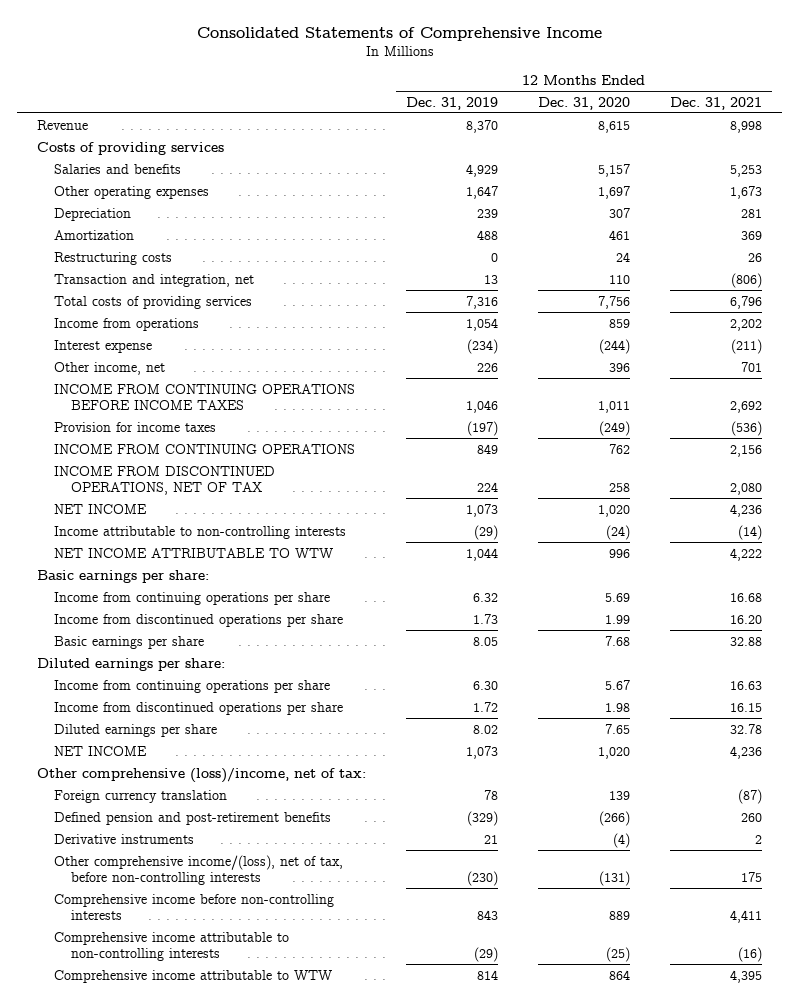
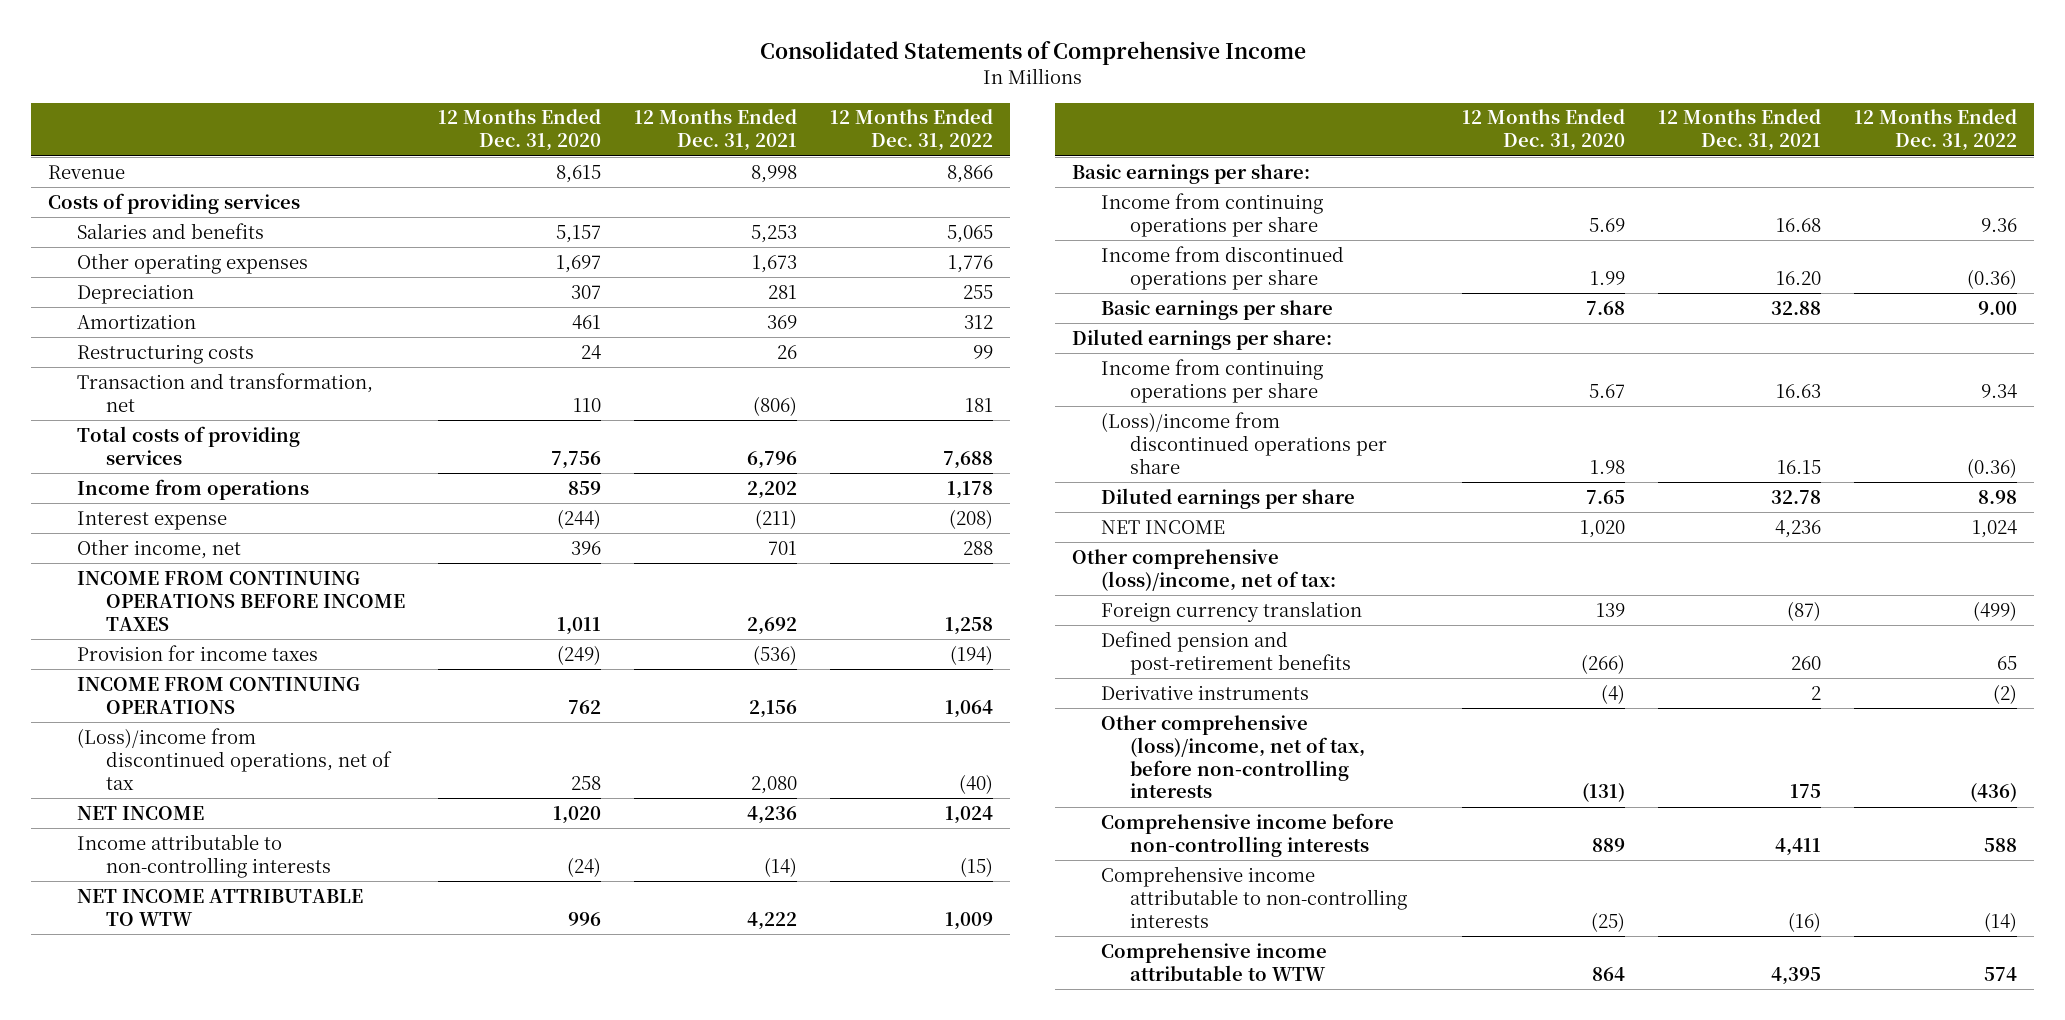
[405,96,498,110] Dec. 31, 2019 -> none
none -> [830,109,994,152] 12 Months Ended Dec. 31, 2022
[53,273,254,287] Transaction and integration, net -> [76,372,373,412] Transaction and transformation, net
[53,465,275,496] INCOME FROM DISCONTINUED OPERATIONS, NET OF TAX -> [76,727,392,790] (Loss)/income from discontinued operations, net of tax
[53,701,343,715] Income from discontinued operations per share -> [1101,411,1388,474] (Loss)/income from discontinued operations per share
[53,854,343,886] Other comprehensive income/(loss), net of tax, before non-controlling interests -> [1101,714,1366,799] Other comprehensive (loss)/income, net of tax, before non-controlling interests

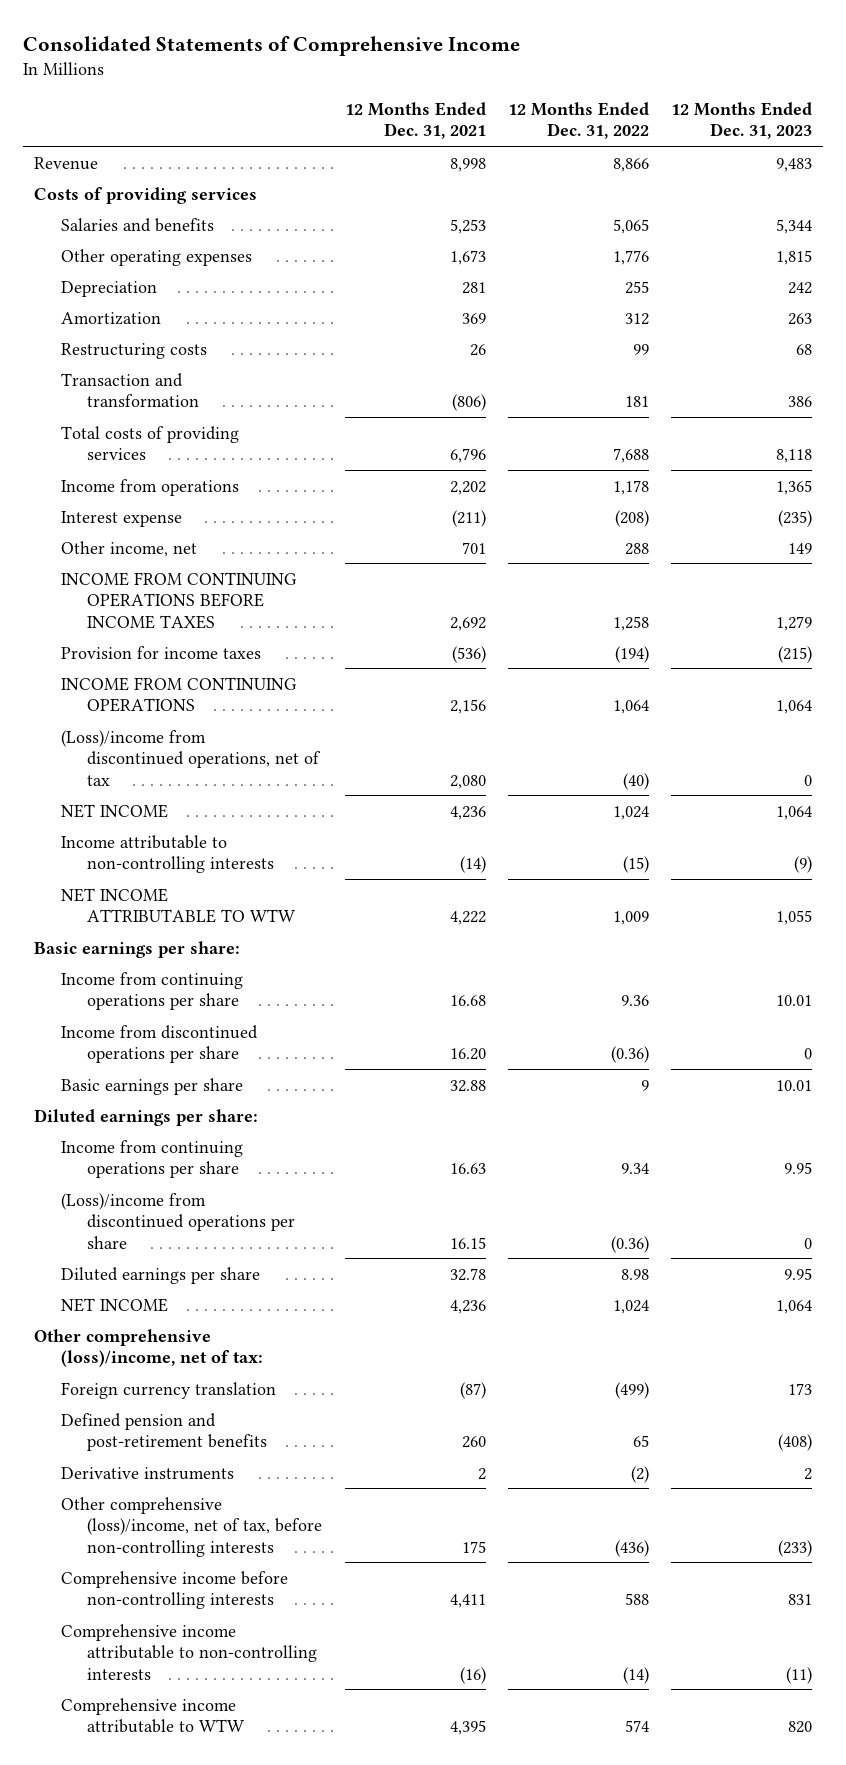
[437,109,601,152] 12 Months Ended Dec. 31, 2020 -> none
none -> [671,101,813,140] 12 Months Ended Dec. 31, 2023
[76,372,373,412] Transaction and transformation, net -> [60,372,200,408] Transaction and transformation
[1978,300,2018,315] 9.00 -> [640,1079,649,1091] 9

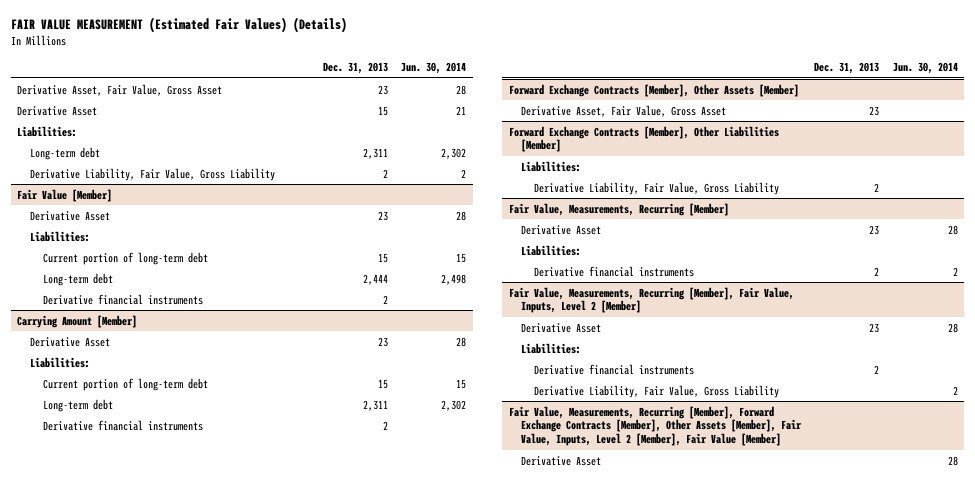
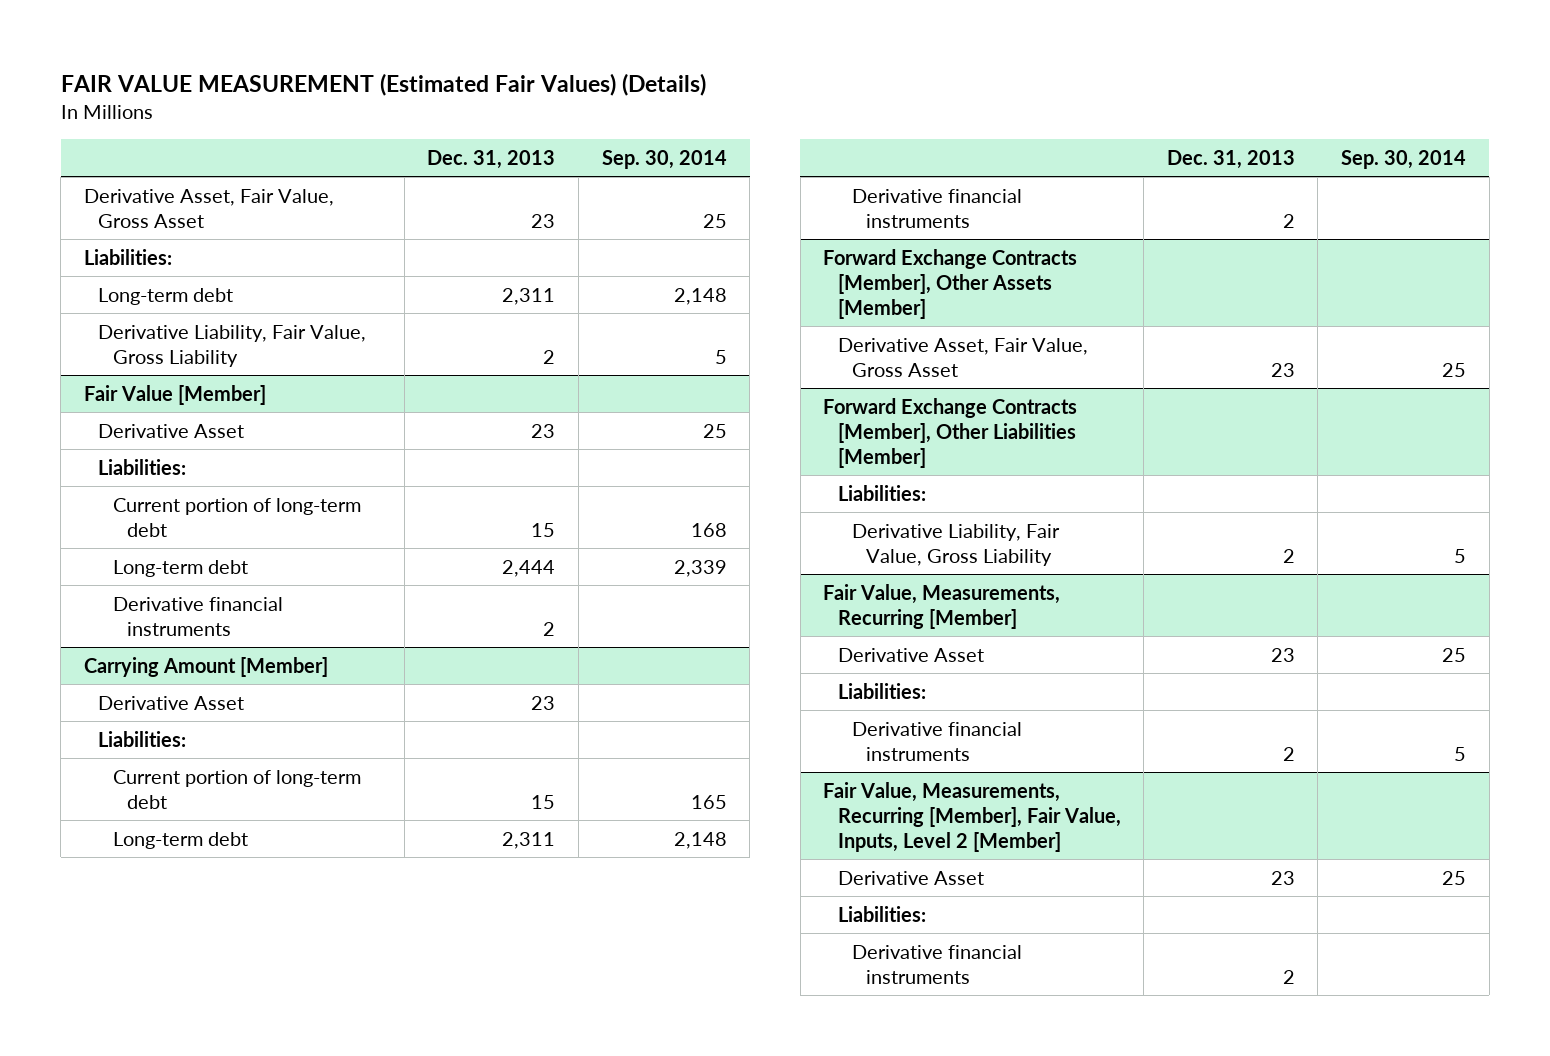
[401,62,467,75] Jun. 30, 2014 -> none
none -> [601,149,727,169] Sep. 30, 2014
[17,105,98,116] Derivative Asset -> none
[534,384,780,398] Derivative Liability, Fair Value, Gross Liability -> none
[508,405,803,447] Fair Value, Measurements, Recurring [Member], Forward Exchange Contracts [Member], Other Assets [Member], Fair Value, Inputs, Level 2 [Member], Fair Value [Member] -> none
[521,455,602,466] Derivative Asset -> none

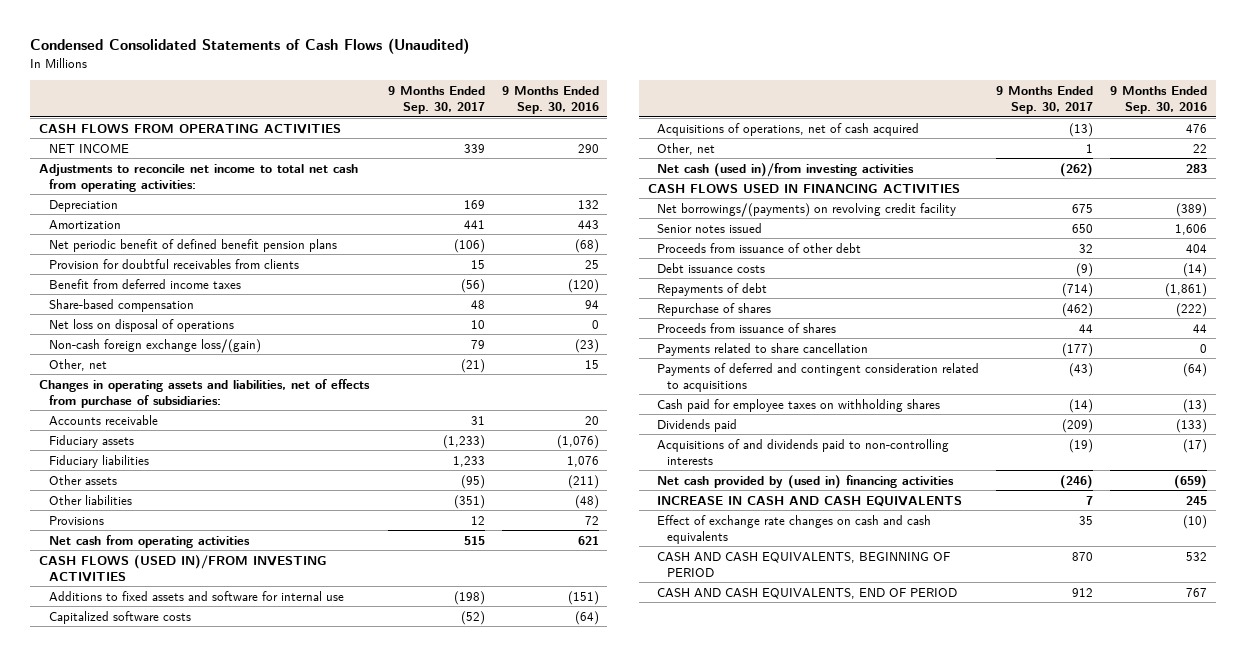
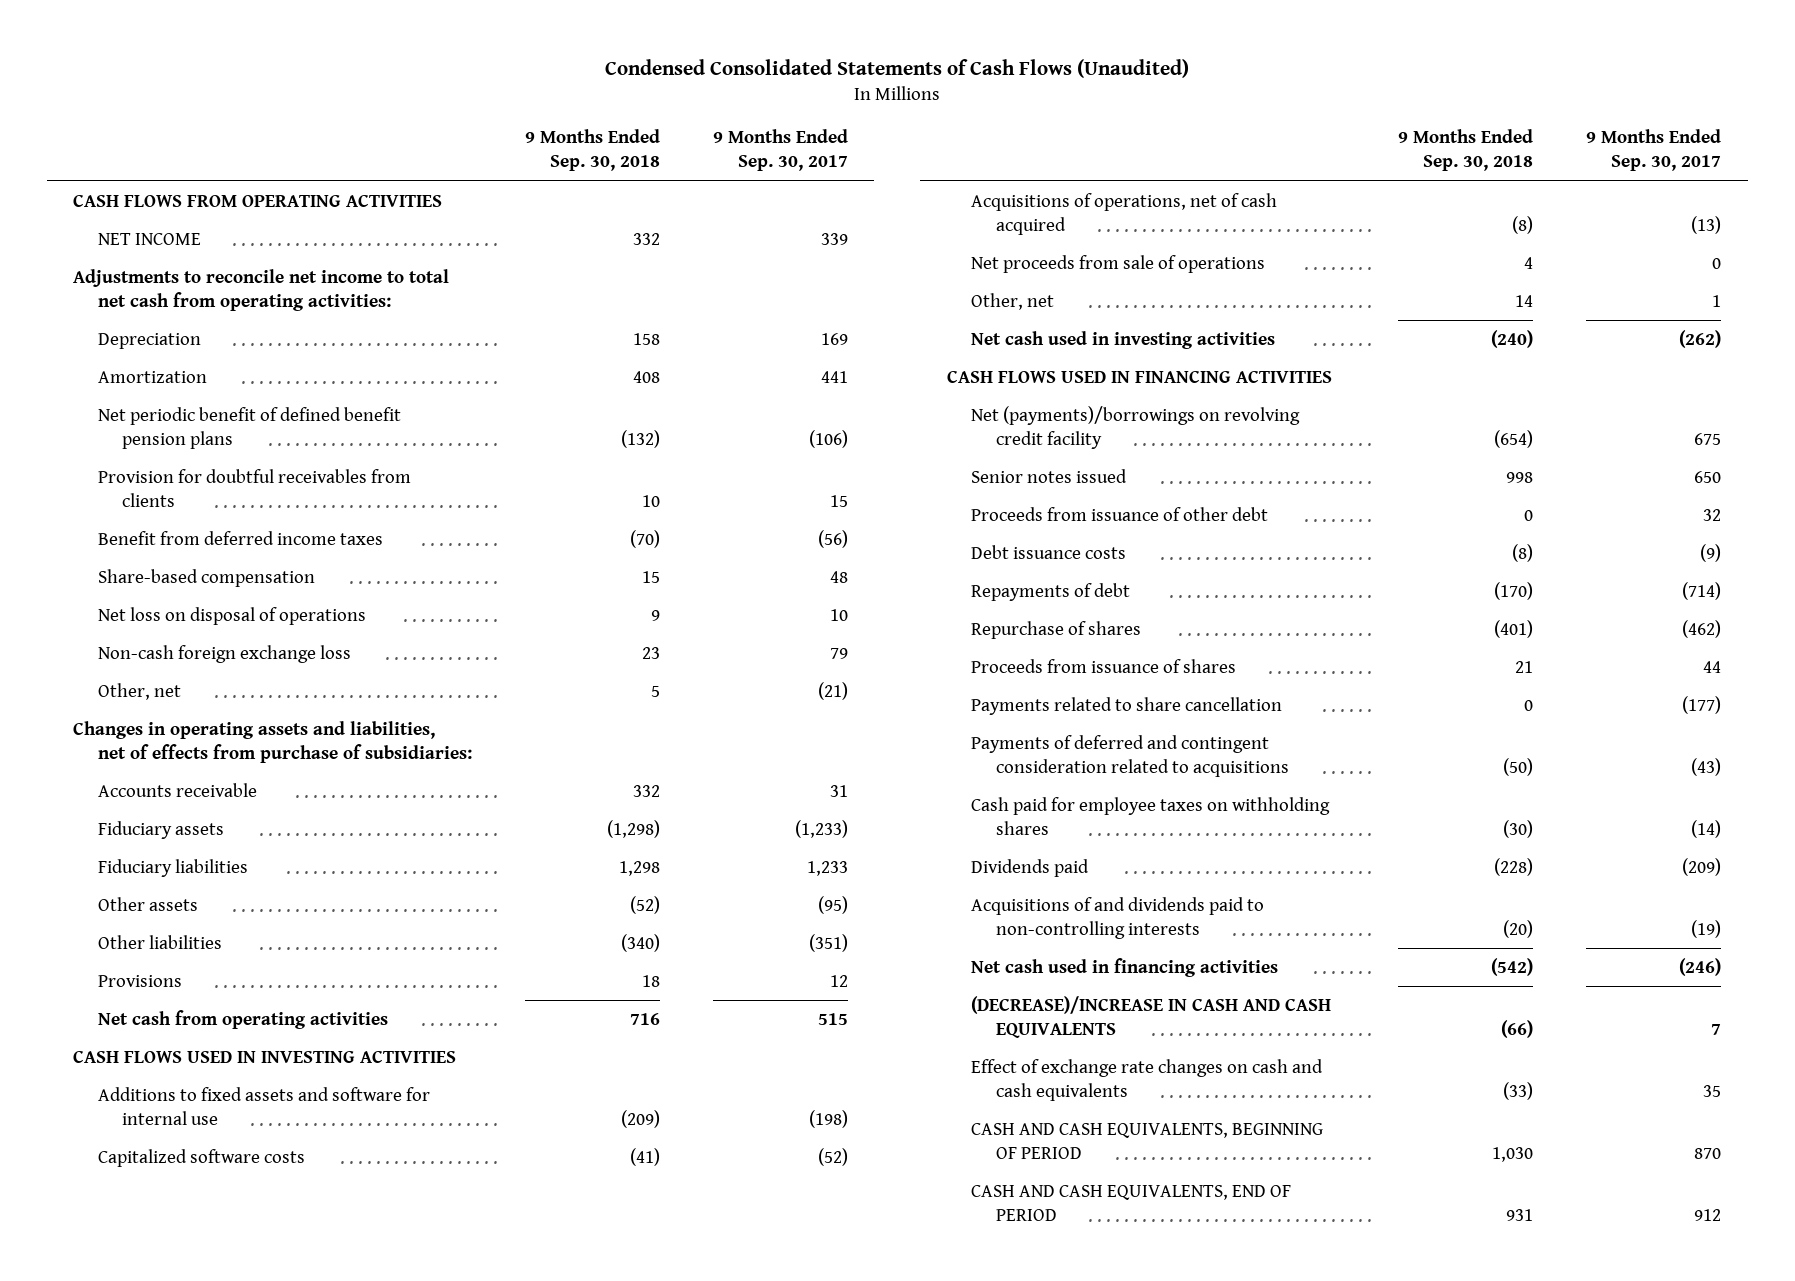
[501,85,599,114] 9 Months Ended Sep. 30, 2016 -> none
none -> [524,129,660,172] 9 Months Ended Sep. 30, 2018
[48,338,261,353] Non-cash foreign exchange loss/(gain) -> [97,644,351,663] Non-cash foreign exchange loss
[39,554,328,582] CASH FLOWS (USED IN)/FROM INVESTING ACTIVITIES -> [73,1049,457,1063] CASH FLOWS USED IN INVESTING ACTIVITIES
none -> [971,254,1266,273] Net proceeds from sale of operations
[657,162,915,177] Net cash (used in)/from investing activities -> [971,330,1276,349] Net cash used in investing activities
[657,202,957,217] Net borrowings/(payments) on revolving credit facility -> [971,405,1301,449] Net (payments)/borrowings on revolving credit facility
[657,474,955,489] Net cash provided by (used in) financing activities -> [971,957,1279,977] Net cash used in financing activities
[657,495,963,507] INCREASE IN CASH AND CASH EQUIVALENTS -> [971,995,1332,1038] (DECREASE)/INCREASE IN CASH AND CASH EQUIVALENTS

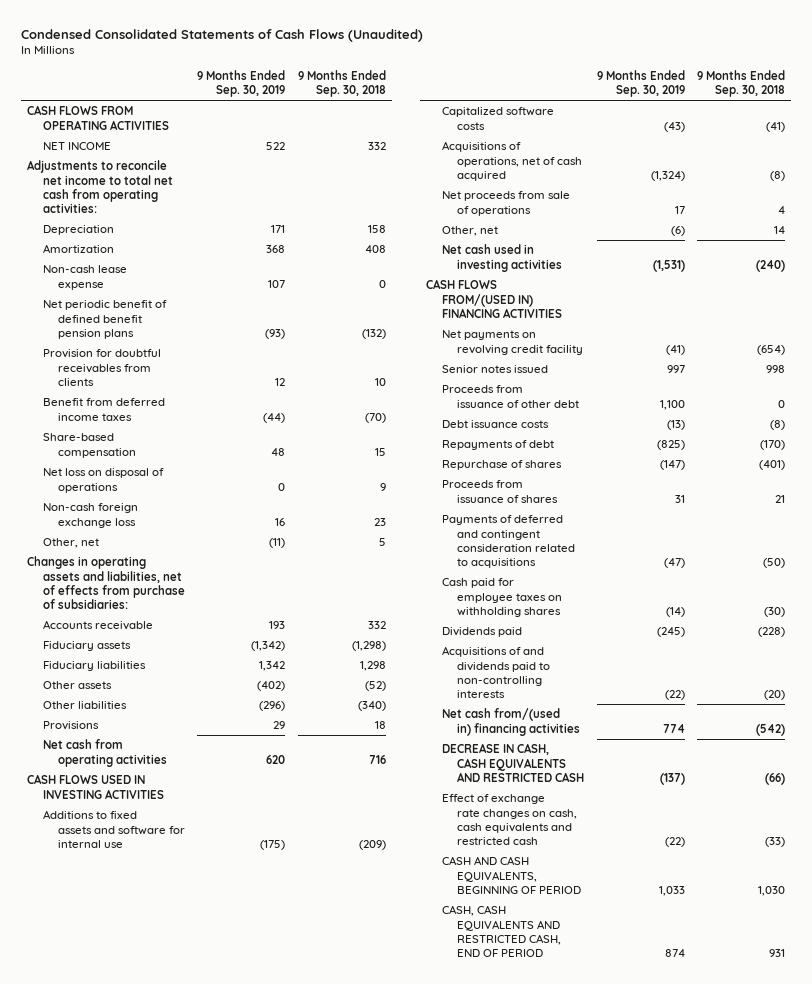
[712,129,848,172] 9 Months Ended Sep. 30, 2017 -> none
none -> [197,70,286,98] 9 Months Ended Sep. 30, 2019
none -> [42,265,127,290] Non-cash lease expense
[946,369,1332,383] CASH FLOWS USED IN FINANCING ACTIVITIES -> [426,279,562,318] CASH FLOWS FROM/(USED IN) FINANCING ACTIVITIES
[971,405,1301,449] Net (payments)/borrowings on revolving credit facility -> [441,330,584,355] Net payments on revolving credit facility
[971,696,1283,715] Payments related to share cancellation -> none
[971,957,1279,977] Net cash used in financing activities -> [441,708,581,736] Net cash from/(used in) financing activities
[971,995,1332,1038] (DECREASE)/INCREASE IN CASH AND CASH EQUIVALENTS -> [441,743,585,782] DECREASE IN CASH, CASH EQUIVALENTS AND RESTRICTED CASH
[971,1058,1324,1101] Effect of exchange rate changes on cash and cash equivalents -> [441,794,578,846] Effect of exchange rate changes on cash, cash equivalents and restricted cash
[971,1184,1292,1221] CASH AND CASH EQUIVALENTS, END OF PERIOD -> [441,905,562,958] CASH, CASH EQUIVALENTS AND RESTRICTED CASH, END OF PERIOD

